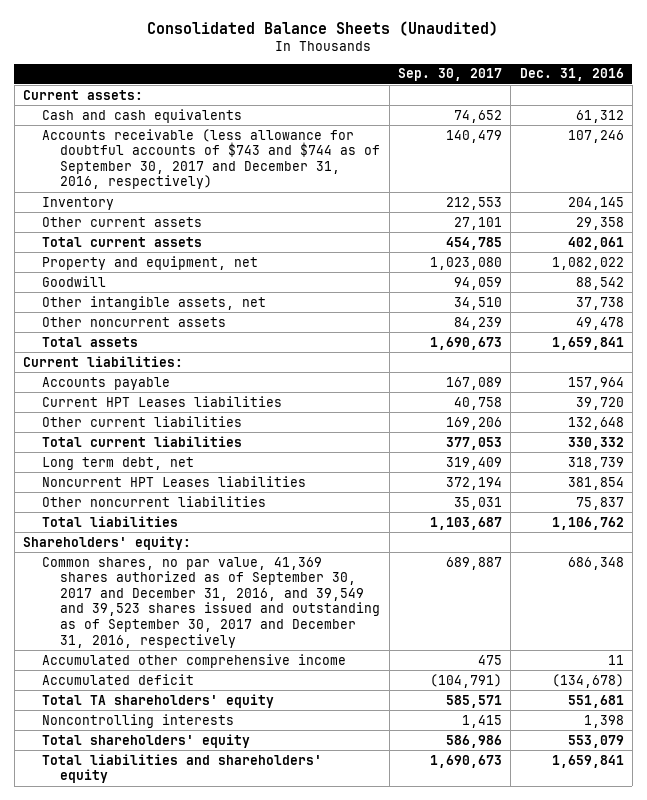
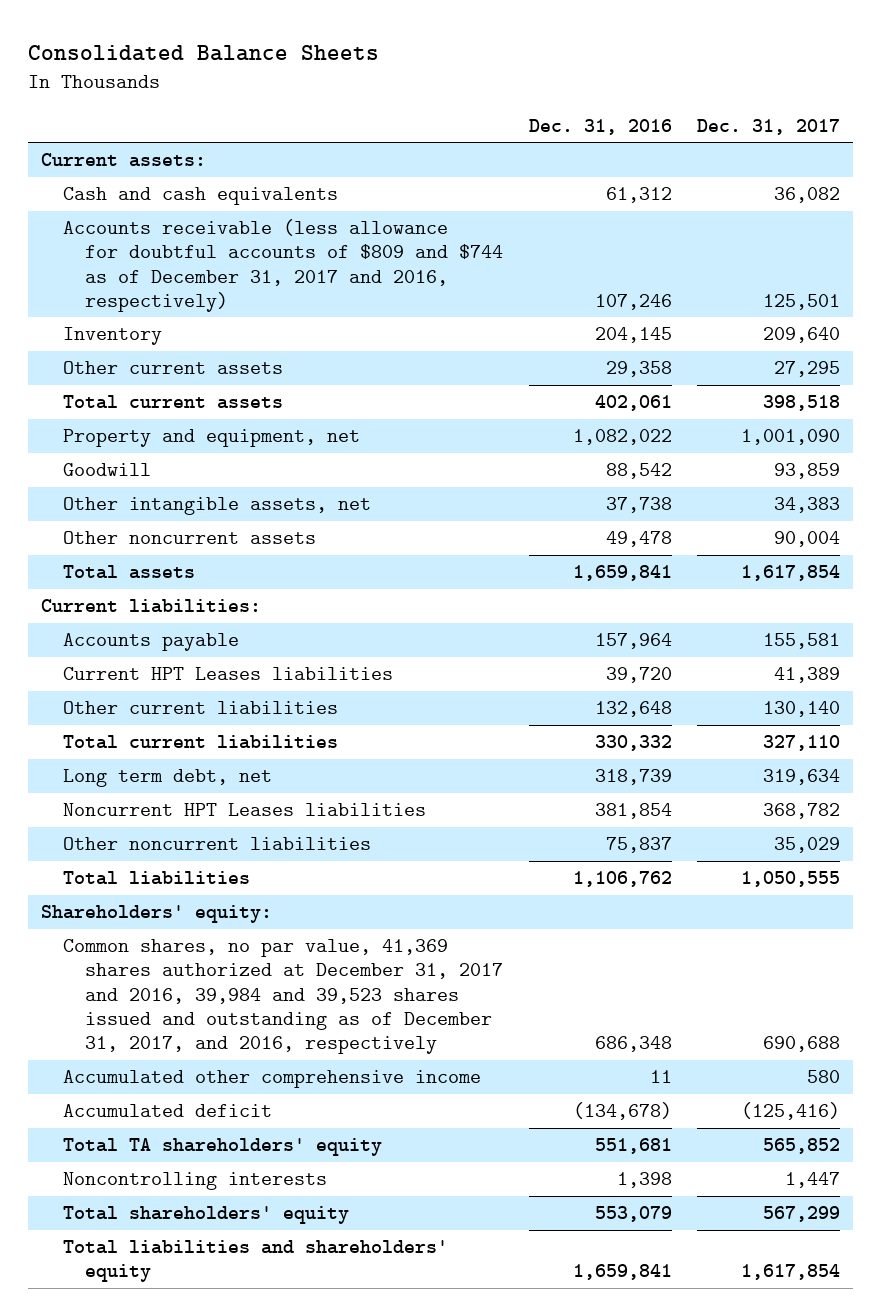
[147,20,499,36] Consolidated Balance Sheets (Unaudited) -> [28,45,380,62] Consolidated Balance Sheets
[398,68,503,82] Sep. 30, 2017 -> none
none -> [697,118,841,135] Dec. 31, 2017
[41,128,381,190] Accounts receivable (less allowance for doubtful accounts of $743 and $744 as of September 30, 2017 and December 31, 2016, respectively) -> [63,219,504,312] Accounts receivable (less allowance for doubtful accounts of $809 and $744 as of December 31, 2017 and 2016, respectively)
[41,556,381,648] Common shares, no par value, 41,369 shares authorized as of September 30, 2017 and December 31, 2016, and 39,549 and 39,523 shares issued and outstanding as of September 30, 2017 and December 31, 2016, respectively -> [63,939,504,1055] Common shares, no par value, 41,369 shares authorized at December 31, 2017 and 2016, 39,984 and 39,523 shares issued and outstanding as of December 31, 2017, and 2016, respectively

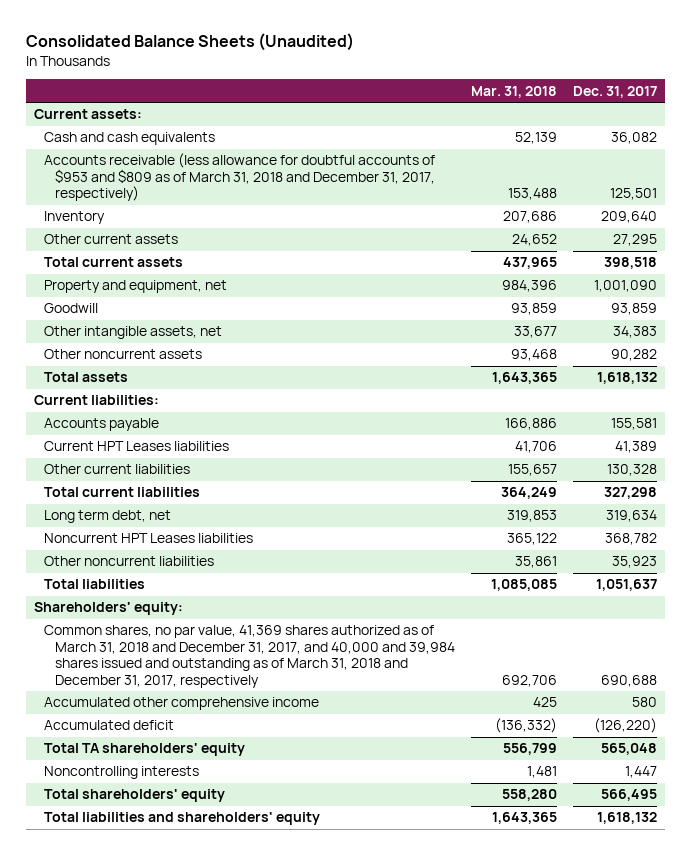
[28,45,380,62] Consolidated Balance Sheets -> [25,33,354,52] Consolidated Balance Sheets (Unaudited)
[528,118,672,135] Dec. 31, 2016 -> none
none -> [471,85,558,98] Mar. 31, 2018
[63,219,504,312] Accounts receivable (less allowance for doubtful accounts of $809 and $744 as of December 31, 2017 and 2016, respectively) -> [44,153,436,202] Accounts receivable (less allowance for doubtful accounts of $953 and $809 as of March 31, 2018 and December 31, 2017, respectively)
[774,531,841,548] 90,004 -> [611,349,658,362] 90,282
[741,565,841,582] 1,617,854 -> [597,372,658,385] 1,618,132
[763,701,841,718] 130,140 -> [607,464,658,477] 130,328
[763,735,841,752] 327,110 -> [604,487,658,500] 327,298
[774,837,841,854] 35,029 -> [612,556,658,569] 35,923
[741,871,841,888] 1,050,555 -> [596,579,658,592] 1,051,637
[63,939,504,1055] Common shares, no par value, 41,369 shares authorized at December 31, 2017 and 2016, 39,984 and 39,523 shares issued and outstanding as of December 31, 2017, and 2016, respectively -> [44,625,455,688] Common shares, no par value, 41,369 shares authorized as of March 31, 2018 and December 31, 2017, and 40,000 and 39,984 shares issued and outstanding as of March 31, 2018 and December 31, 2017, respectively
[741,1102,841,1121] (125,416) -> [594,718,658,734] (126,220)
[763,1138,841,1155] 565,852 -> [601,743,658,756] 565,048
[763,1206,841,1223] 567,299 -> [601,789,658,802] 566,495
[741,1264,841,1281] 1,617,854 -> [597,812,658,825] 1,618,132

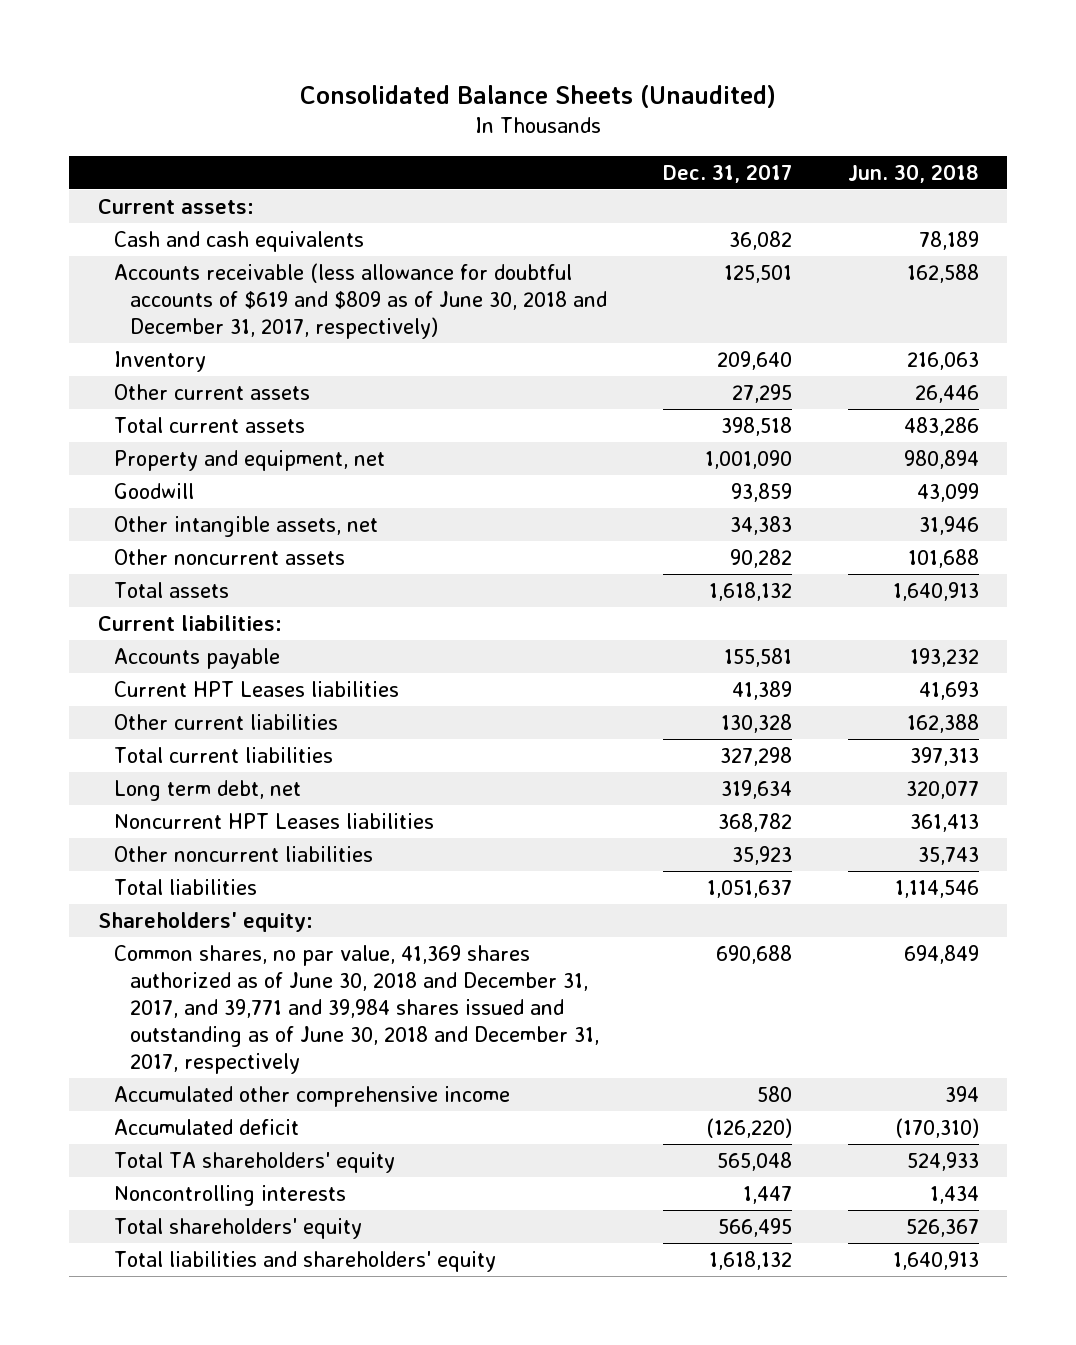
[471,85,558,98] Mar. 31, 2018 -> none
none -> [847,163,979,183] Jun. 30, 2018
[44,153,436,202] Accounts receivable (less allowance for doubtful accounts of $953 and $809 as of March 31, 2018 and December 31, 2017, respectively) -> [113,262,607,339] Accounts receivable (less allowance for doubtful accounts of $619 and $809 as of June 30, 2018 and December 31, 2017, respectively)
[44,625,455,688] Common shares, no par value, 41,369 shares authorized as of March 31, 2018 and December 31, 2017, and 40,000 and 39,984 shares issued and outstanding as of March 31, 2018 and December 31, 2017, respectively -> [113,944,599,1074] Common shares, no par value, 41,369 shares authorized as of June 30, 2018 and December 31, 2017, and 39,771 and 39,984 shares issued and outstanding as of June 30, 2018 and December 31, 2017, respectively

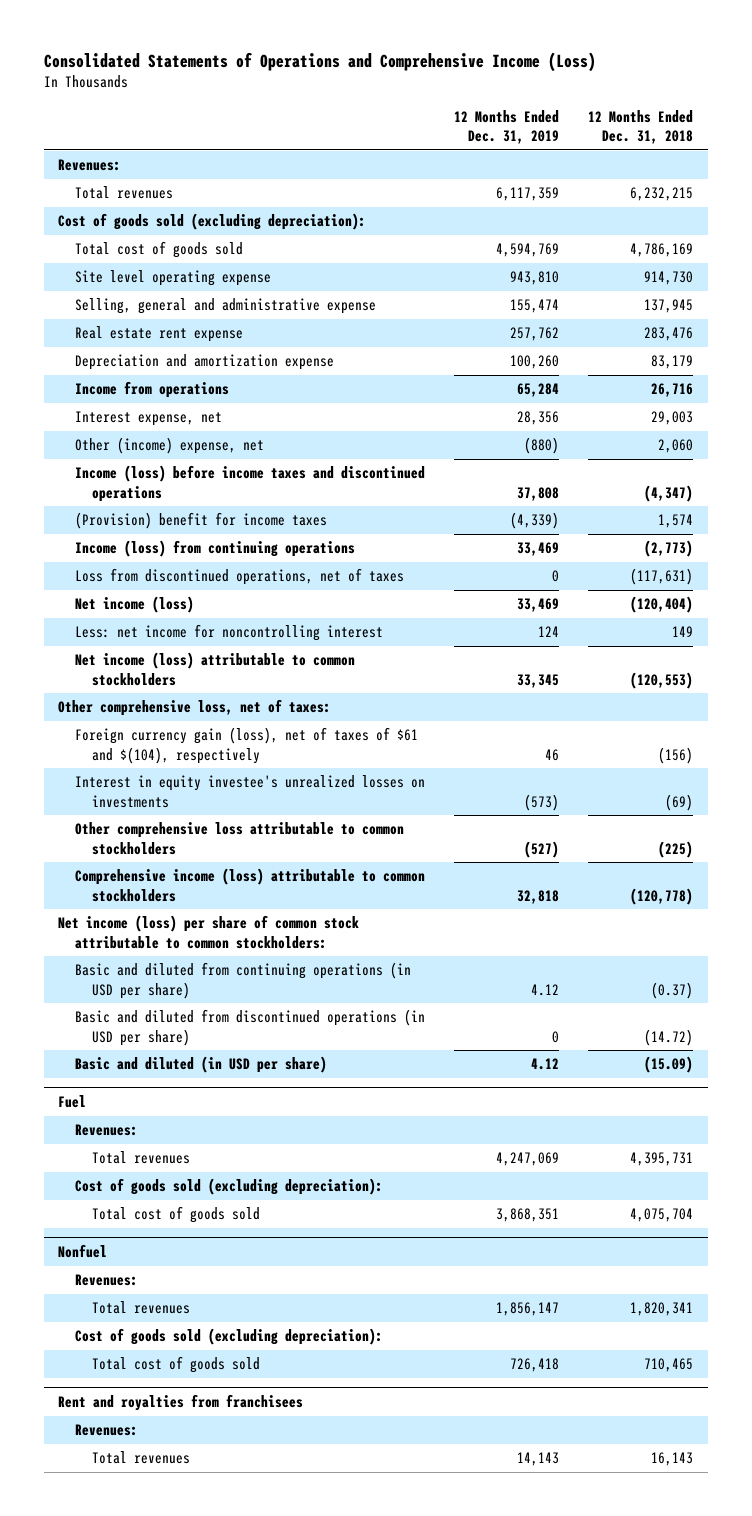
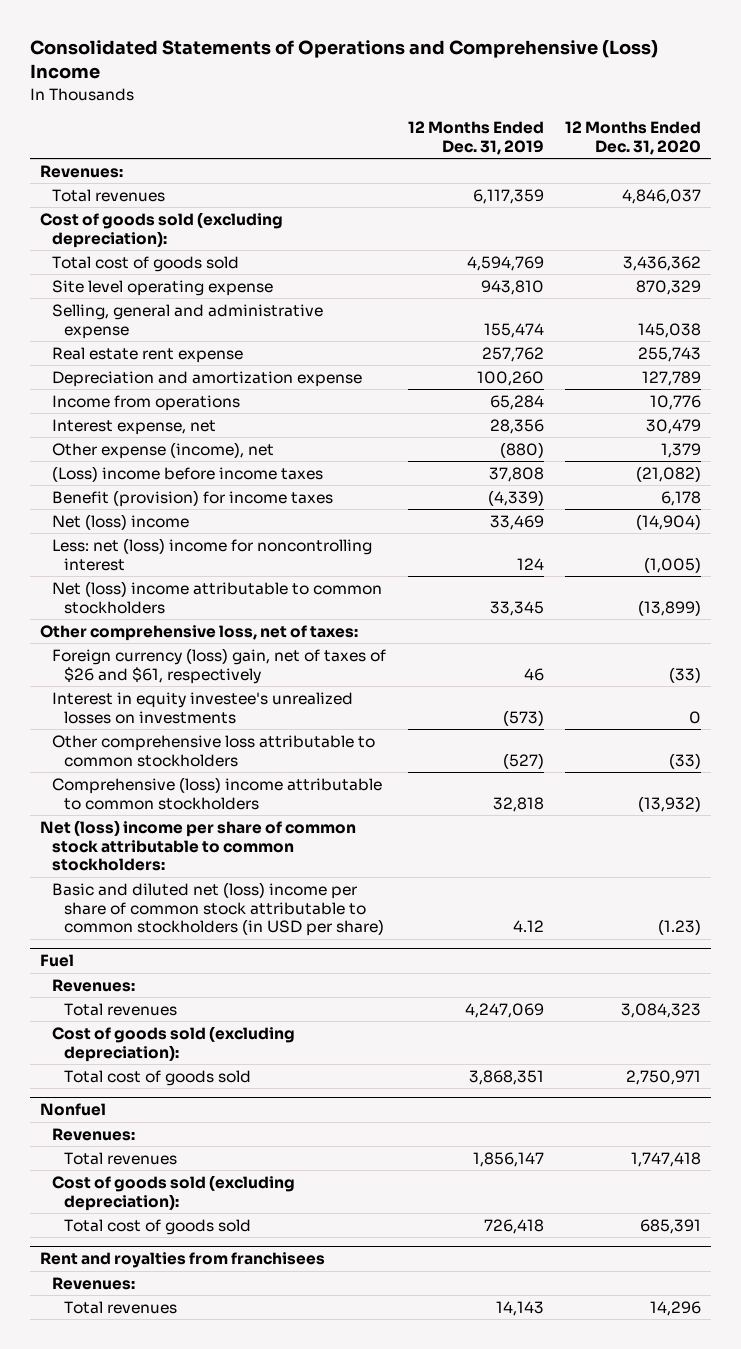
[43,52,596,73] Consolidated Statements of Operations and Comprehensive Income (Loss) -> [29,40,658,80] Consolidated Statements of Operations and Comprehensive (Loss) Income
[588,109,694,144] 12 Months Ended Dec. 31, 2018 -> none
none -> [564,121,701,155] 12 Months Ended Dec. 31, 2020
[75,540,356,558] Income (loss) from continuing operations -> none
[75,568,405,586] Loss from discontinued operations, net of taxes -> none
[75,437,265,455] Other (income) expense, net -> [52,441,275,459] Other expense (income), net
[75,465,426,502] Income (loss) before income taxes and discontinued operations -> [52,465,324,482] (Loss) income before income taxes
[75,512,328,530] (Provision) benefit for income taxes -> [52,489,334,507] Benefit (provision) for income taxes
[75,596,195,614] Net income (loss) -> [52,513,190,530] Net (loss) income
[75,624,384,642] Less: net income for noncontrolling interest -> [52,537,373,571] Less: net (loss) income for noncontrolling interest
[75,652,356,686] Net income (loss) attributable to common stockholders -> [52,580,383,614] Net (loss) income attributable to common stockholders
[75,727,419,764] Foreign currency gain (loss), net of taxes of $61 and $(104), respectively -> [52,647,387,684] Foreign currency (loss) gain, net of taxes of $26 and $61, respectively
[75,962,412,999] Basic and diluted from continuing operations (in USD per share) -> none
[75,1009,426,1046] Basic and diluted from discontinued operations (in USD per share) -> none
[75,868,426,902] Comprehensive income (loss) attributable to common stockholders -> [52,776,383,810] Comprehensive (loss) income attributable to common stockholders
[58,915,360,949] Net income (loss) per share of common stock attributable to common stockholders: -> [40,819,357,872] Net (loss) income per share of common stock attributable to common stockholders:
[75,1056,328,1074] Basic and diluted (in USD per share) -> [52,881,385,937] Basic and diluted net (loss) income per share of common stock attributable to common stockholders (in USD per share)

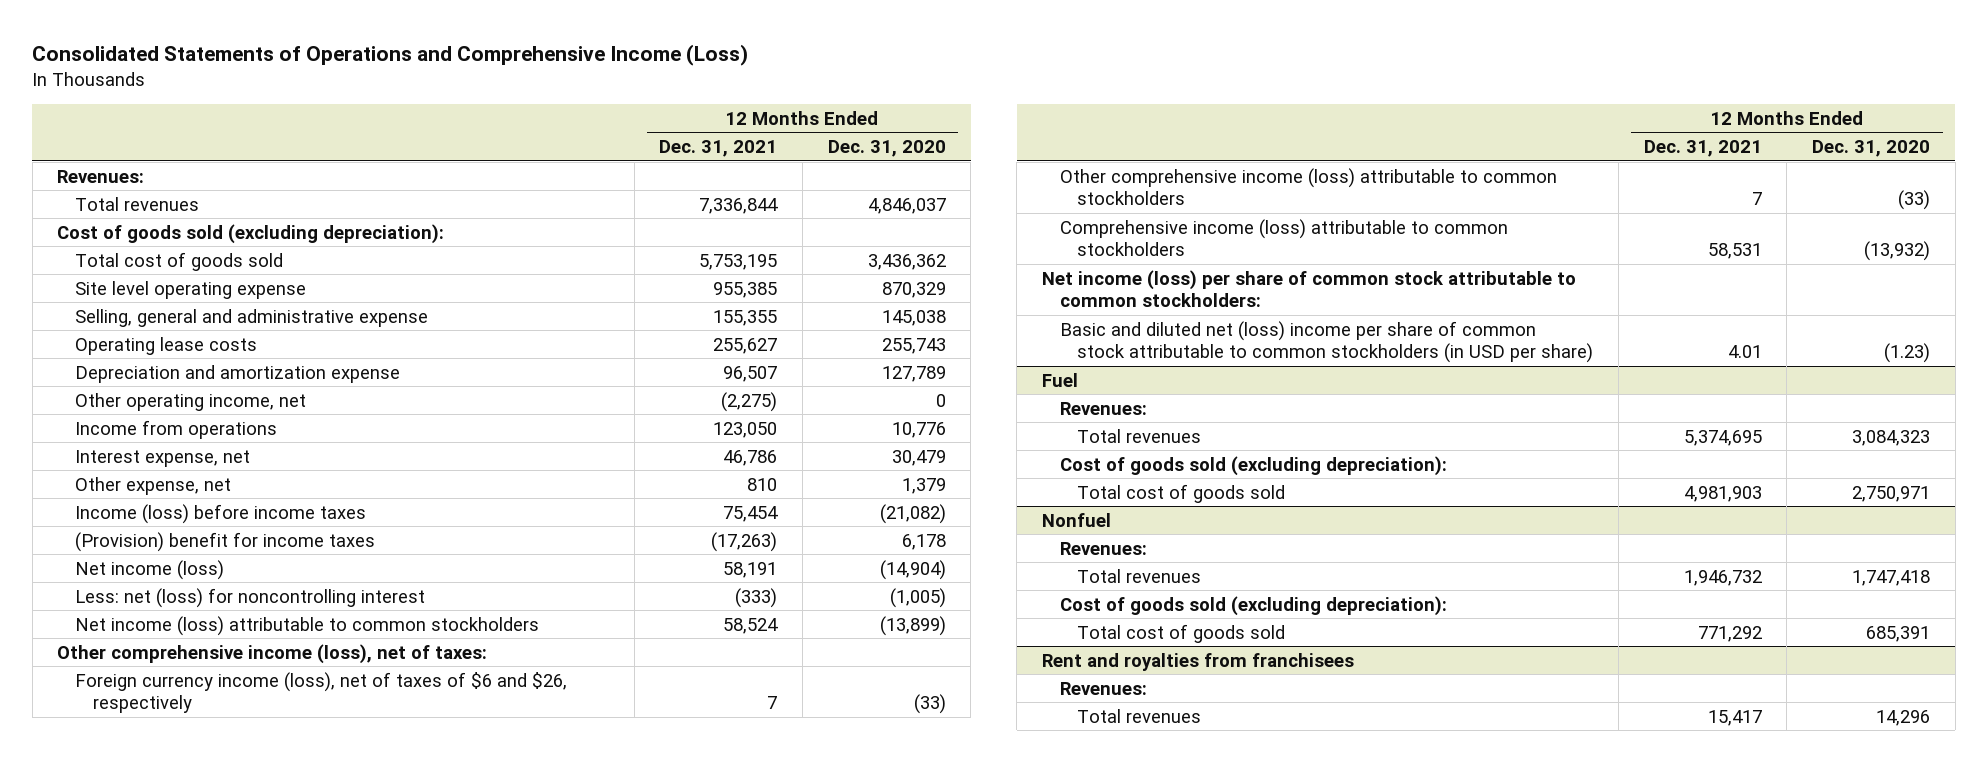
[29,40,658,80] Consolidated Statements of Operations and Comprehensive (Loss) Income -> [32,43,749,66] Consolidated Statements of Operations and Comprehensive Income (Loss)
[407,121,544,155] 12 Months Ended Dec. 31, 2019 -> none
none -> [659,140,778,158] Dec. 31, 2021
[52,346,244,363] Real estate rent expense -> [75,336,258,355] Operating lease costs
none -> [75,392,307,411] Other operating income, net
[52,691,354,724] Interest in equity investee's unrealized losses on investments -> none
[52,441,275,459] Other expense (income), net -> [75,476,232,495] Other expense, net
[52,465,324,482] (Loss) income before income taxes -> [75,503,367,524] Income (loss) before income taxes
[52,489,334,507] Benefit (provision) for income taxes -> [75,531,376,552] (Provision) benefit for income taxes
[52,513,190,530] Net (loss) income -> [75,559,225,580] Net income (loss)
[52,537,373,571] Less: net (loss) income for noncontrolling interest -> [75,587,426,608] Less: net (loss) for noncontrolling interest
[52,580,383,614] Net (loss) income attributable to common stockholders -> [75,615,540,636] Net income (loss) attributable to common stockholders
[40,624,359,641] Other comprehensive loss, net of taxes: -> [57,643,488,664] Other comprehensive income (loss), net of taxes:
[52,647,387,684] Foreign currency (loss) gain, net of taxes of $26 and $61, respectively -> [75,671,568,714] Foreign currency income (loss), net of taxes of $6 and $26, respectively
[52,734,376,767] Other comprehensive loss attributable to common stockholders -> [1059,167,1557,206] Other comprehensive income (loss) attributable to common stockholders
[52,776,383,810] Comprehensive (loss) income attributable to common stockholders -> [1059,218,1508,257] Comprehensive income (loss) attributable to common stockholders
[40,819,357,872] Net (loss) income per share of common stock attributable to common stockholders: -> [1041,269,1576,308] Net income (loss) per share of common stock attributable to common stockholders:

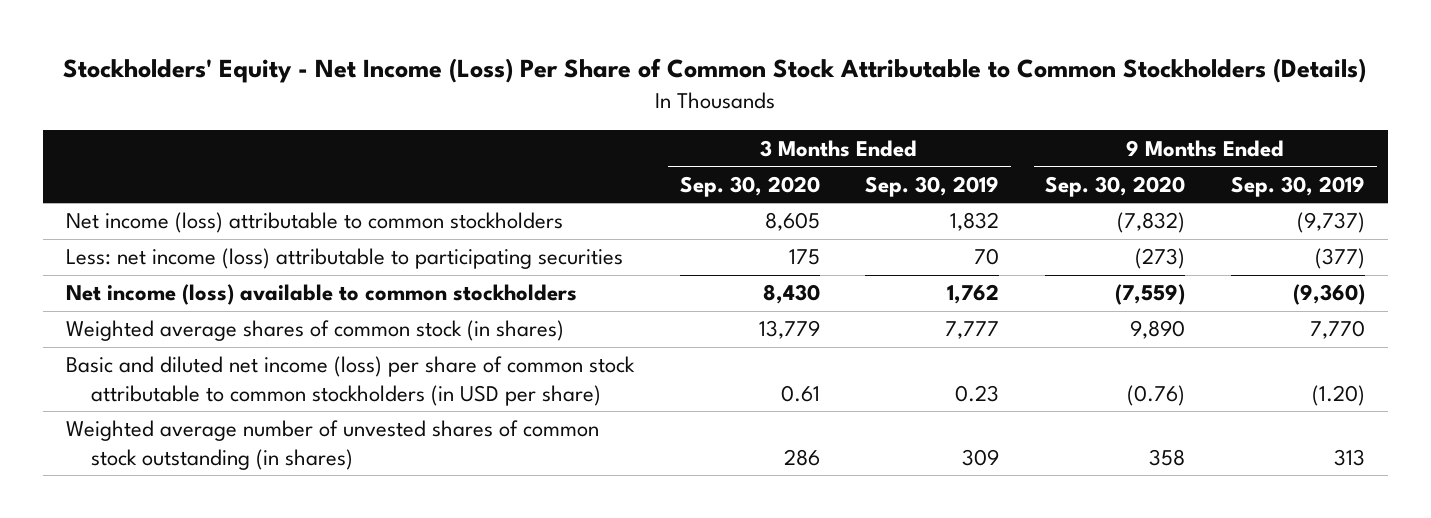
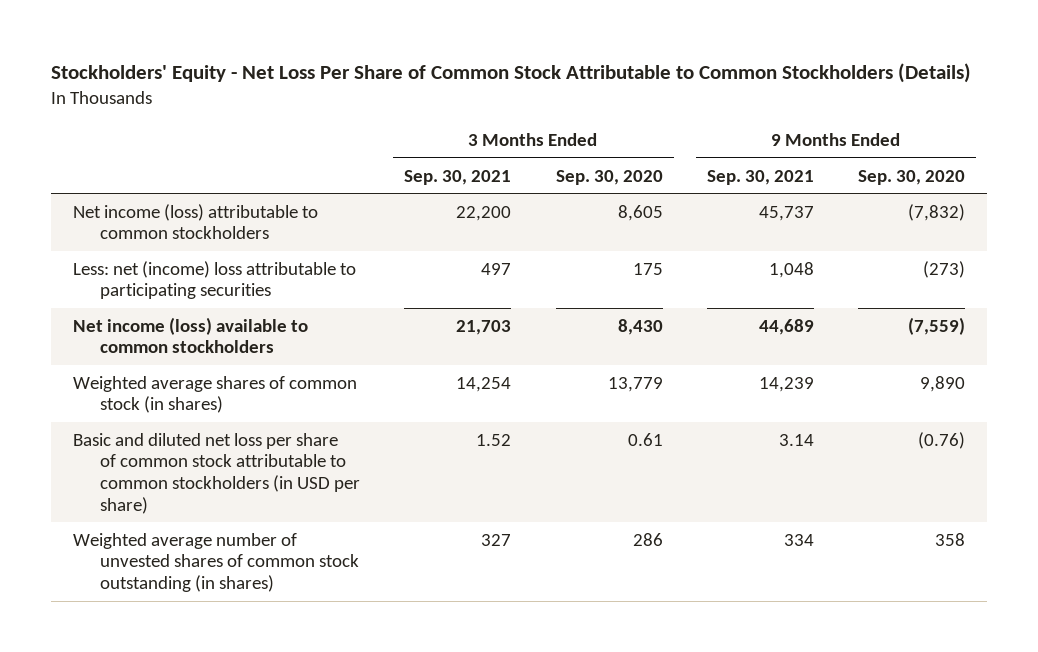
[63,58,1367,84] Stockholders' Equity - Net Income (Loss) Per Share of Common Stock Attributable to Common Stockholders (Details) -> [50,63,971,84] Stockholders' Equity - Net Loss Per Share of Common Stock Attributable to Common Stockholders (Details)
[865,175,1000,197] Sep. 30, 2019 -> none
[1231,175,1366,197] Sep. 30, 2019 -> none
none -> [404,169,512,185] Sep. 30, 2021
none -> [706,169,814,185] Sep. 30, 2021
[65,248,623,270] Less: net income (loss) attributable to participating securities -> [72,260,356,300] Less: net (income) loss attributable to participating securities
[65,356,635,406] Basic and diluted net income (loss) per share of common stock attributable to common stockholders (in USD per share) -> [72,432,361,514] Basic and diluted net loss per share of common stock attributable to common stockholders (in USD per share)

